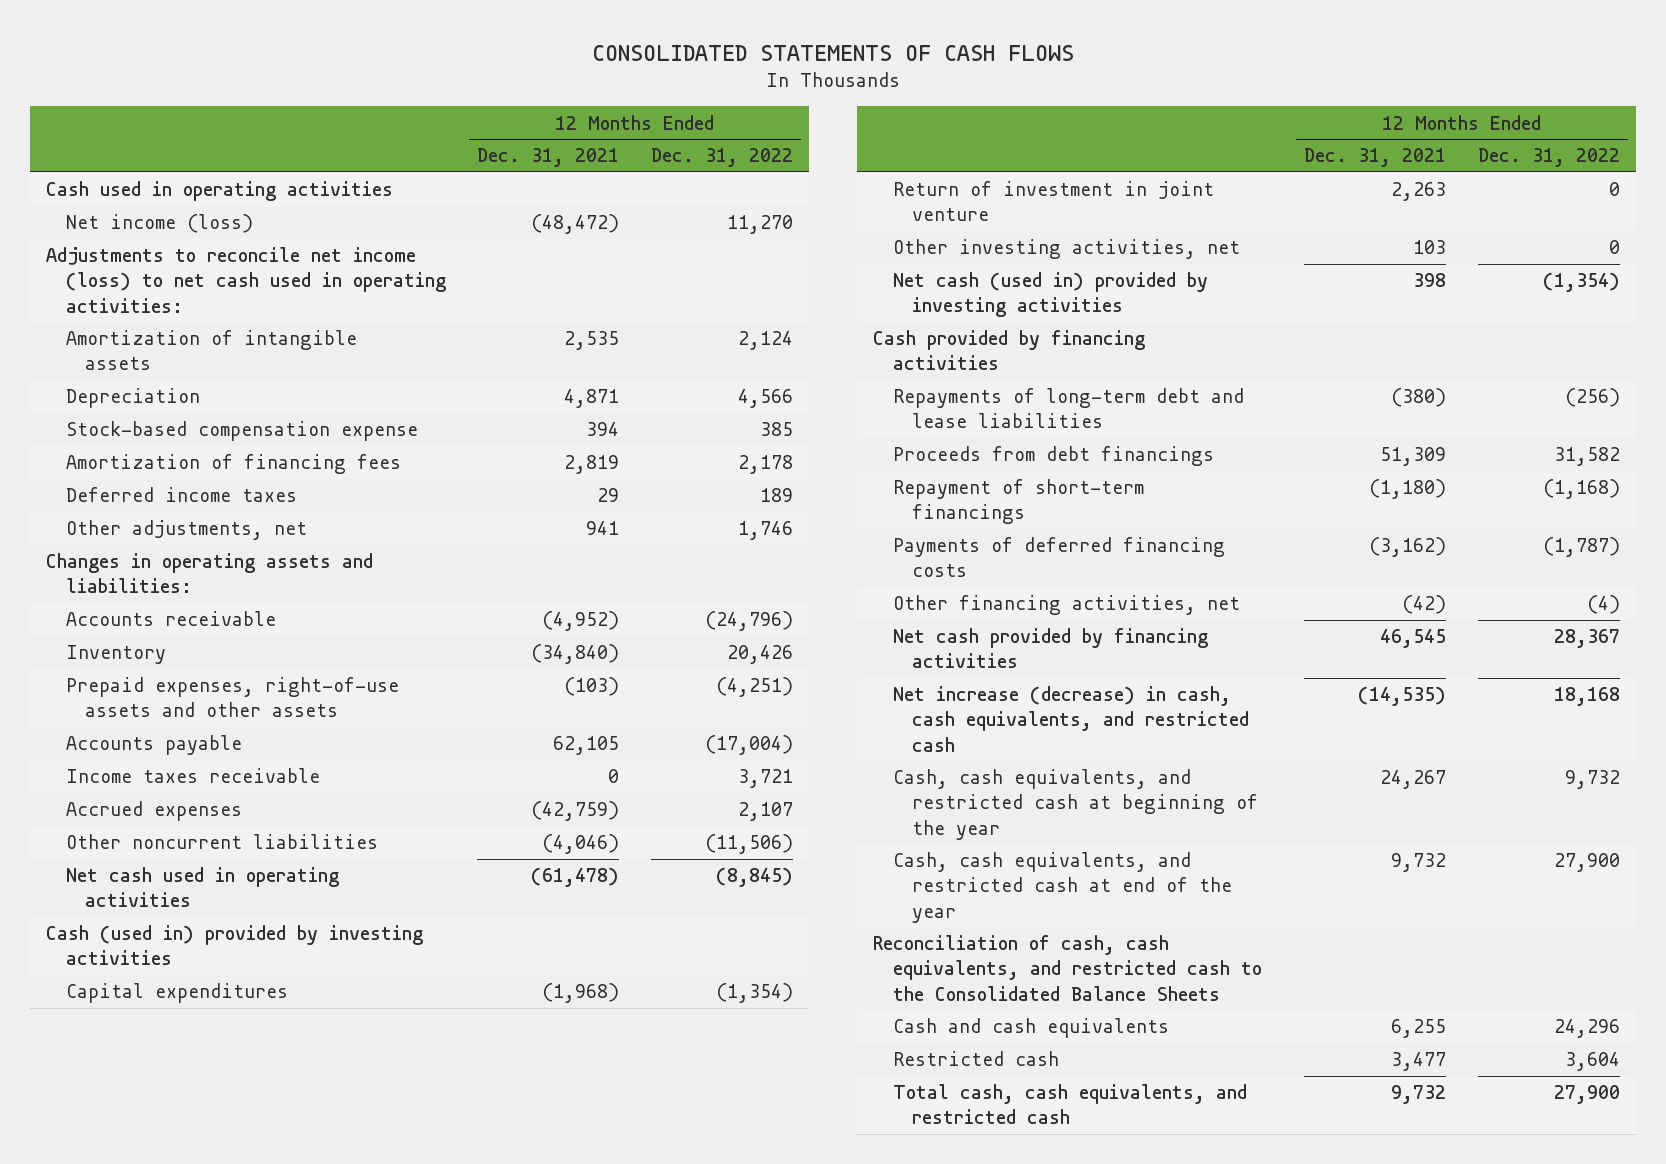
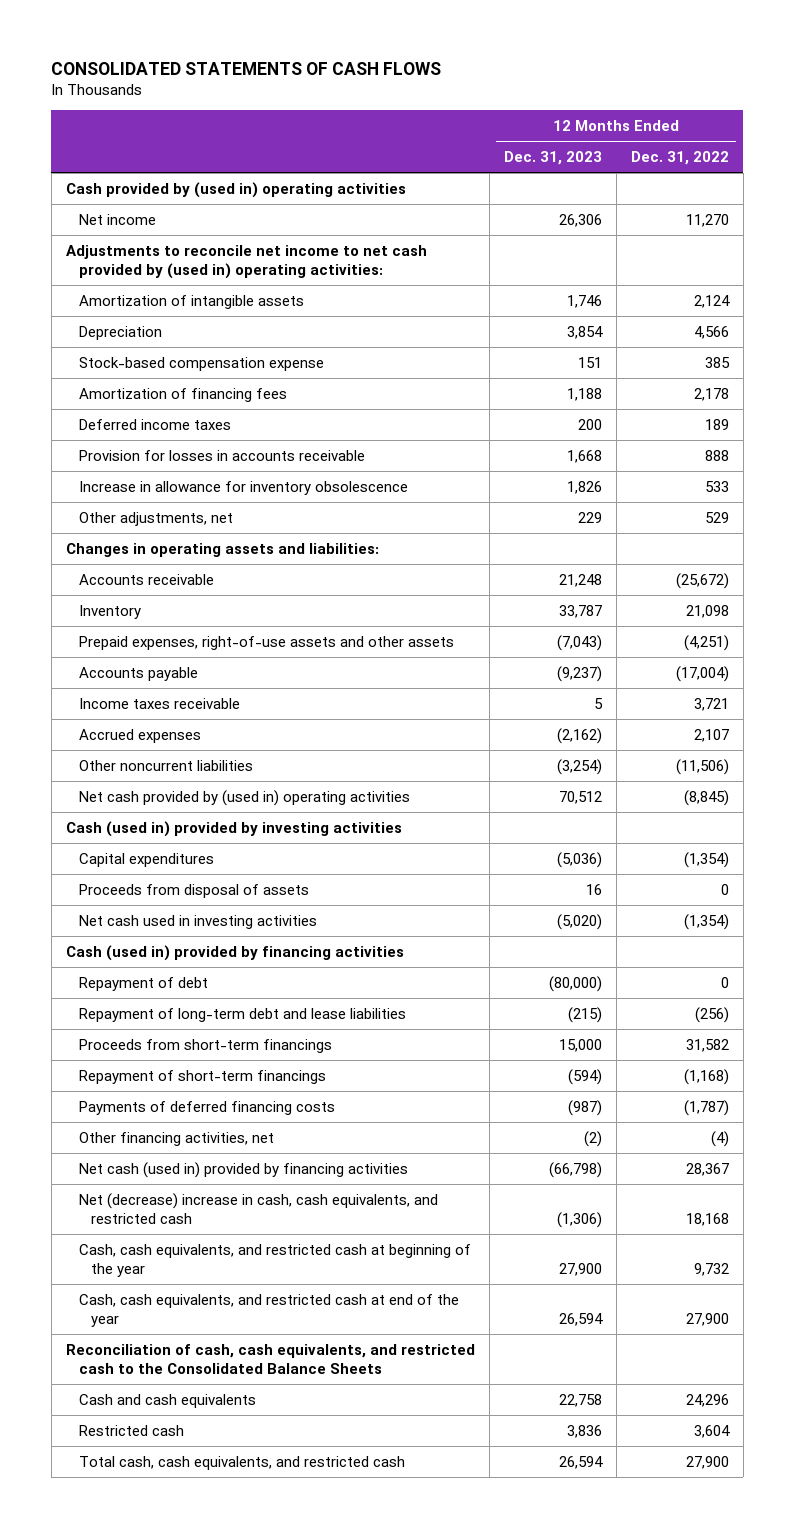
[477,148,620,168] Dec. 31, 2021 -> none
none -> [503,151,602,166] Dec. 31, 2023
[45,181,393,202] Cash used in operating activities -> [65,181,406,198] Cash provided by (used in) operating activities
[65,214,253,234] Net income (loss) -> [78,213,156,225] Net income
[45,247,446,313] Adjustments to reconcile net income (loss) to net cash used in operating activities: -> [65,244,427,280] Adjustments to reconcile net income to net cash provided by (used in) operating activities:
none -> [78,449,365,461] Provision for losses in accounts receivable
none -> [78,480,408,495] Increase in allowance for inventory obsolescence
[737,521,793,541] 1,746 -> [704,511,729,523] 529
[704,611,793,632] (24,796) -> [675,572,729,589] (25,672)
[726,645,793,665] 20,426 -> [685,604,729,618] 21,098
[65,867,339,908] Net cash used in operating activities -> [78,789,410,806] Net cash provided by (used in) operating activities
[892,181,1214,222] Return of investment in joint venture -> none
[892,239,1240,260] Other investing activities, net -> none
none -> [78,883,309,898] Proceeds from disposal of assets
[892,272,1208,318] Net cash (used in) provided by investing activities -> [78,914,317,929] Net cash used in investing activities
[873,330,1146,371] Cash provided by financing activities -> [65,944,404,961] Cash (used in) provided by financing activities
none -> [78,976,208,991] Repayment of debt
[892,388,1244,429] Repayments of long-term debt and lease liabilities -> [78,1007,406,1022] Repayment of long-term debt and lease liabilities
[892,446,1214,467] Proceeds from debt financings -> [78,1038,332,1053] Proceeds from short-term financings
[892,628,1208,669] Net cash provided by financing activities -> [78,1161,408,1178] Net cash (used in) provided by financing activities
[892,686,1250,752] Net increase (decrease) in cash, cash equivalents, and restricted cash -> [78,1192,438,1225] Net (decrease) increase in cash, cash equivalents, and restricted cash

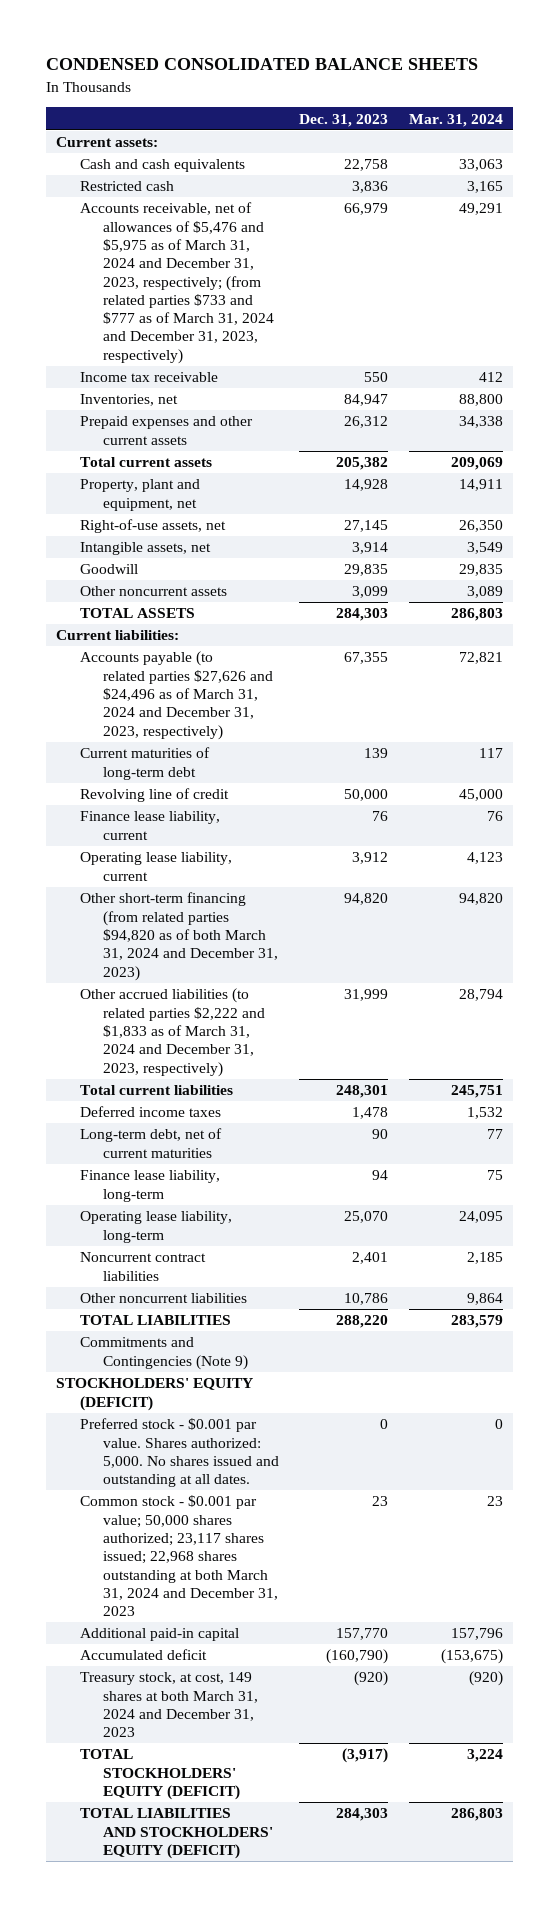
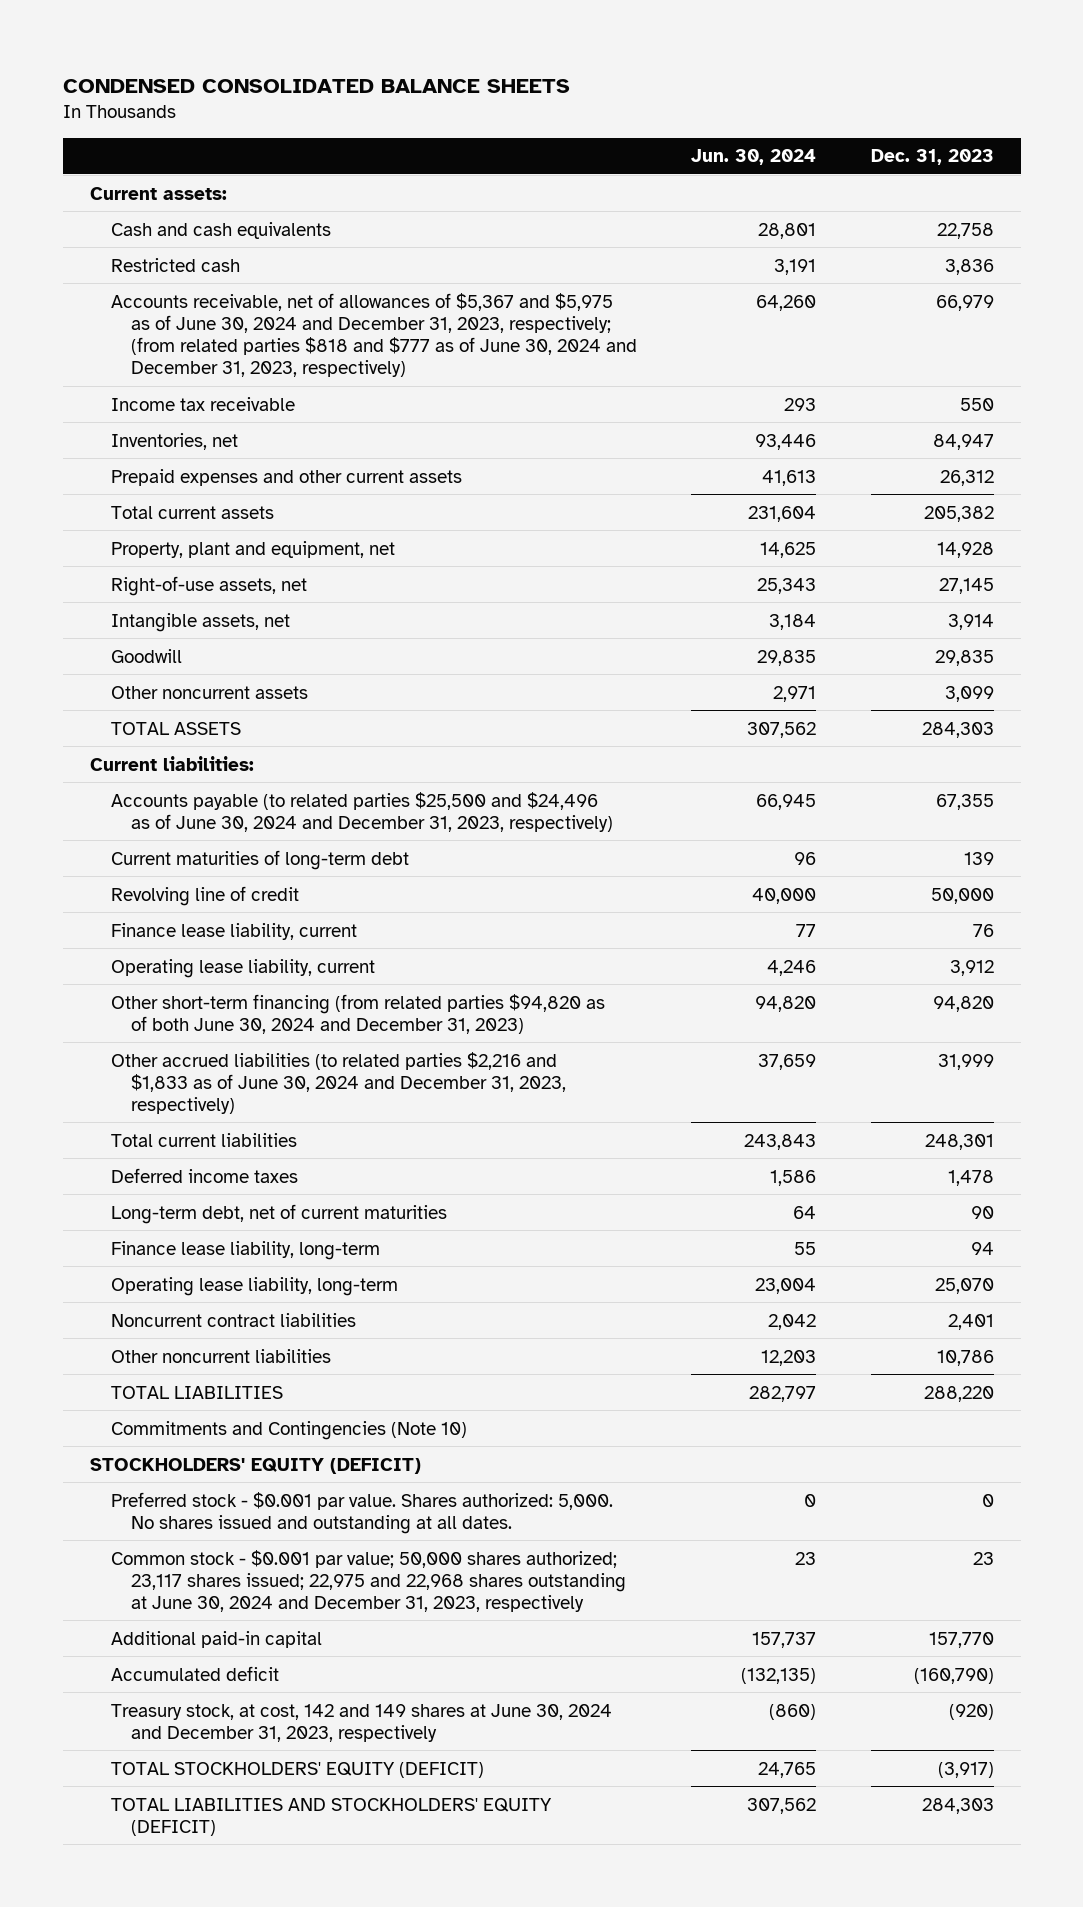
[408,113,503,127] Mar. 31, 2024 -> none
none -> [691,149,817,166] Jun. 30, 2024
[79,202,274,364] Accounts receivable, net of allowances of $5,476 and $5,975 as of March 31, 2024 and December 31, 2023, respectively; (from related parties $733 and $777 as of March 31, 2024 and December 31, 2023, respectively) -> [110,292,638,378] Accounts receivable, net of allowances of $5,367 and $5,975 as of June 30, 2024 and December 31, 2023, respectively; (from related parties $818 and $777 as of June 30, 2024 and December 31, 2023, respectively)
[79,651,273,740] Accounts payable (to related parties $27,626 and $24,496 as of March 31, 2024 and December 31, 2023, respectively) -> [110,791,614,832] Accounts payable (to related parties $25,500 and $24,496 as of June 30, 2024 and December 31, 2023, respectively)
[79,892,278,981] Other short-term financing (from related parties $94,820 as of both March 31, 2024 and December 31, 2023) -> [110,993,605,1034] Other short-term financing (from related parties $94,820 as of both June 30, 2024 and December 31, 2023)
[79,988,265,1077] Other accrued liabilities (to related parties $2,222 and $1,833 as of March 31, 2024 and December 31, 2023, respectively) -> [110,1051,567,1114] Other accrued liabilities (to related parties $2,216 and $1,833 as of June 30, 2024 and December 31, 2023, respectively)
[79,1337,248,1370] Commitments and Contingencies (Note 9) -> [110,1420,467,1440] Commitments and Contingencies (Note 10)
[79,1495,278,1617] Common stock - $0.001 par value; 50,000 shares authorized; 23,117 shares issued; 22,968 shares outstanding at both March 31, 2024 and December 31, 2023 -> [110,1549,627,1612] Common stock - $0.001 par value; 50,000 shares authorized; 23,117 shares issued; 22,975 and 22,968 shares outstanding at June 30, 2024 and December 31, 2023, respectively
[79,1672,258,1738] Treasury stock, at cost, 149 shares at both March 31, 2024 and December 31, 2023 -> [110,1703,612,1742] Treasury stock, at cost, 142 and 149 shares at June 30, 2024 and December 31, 2023, respectively

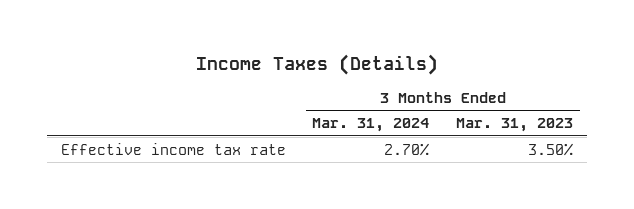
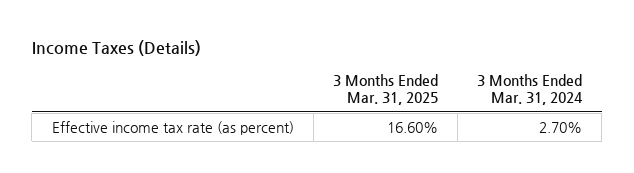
[456,118,574,133] Mar. 31, 2023 -> none
none -> [332,74,438,106] 3 Months Ended Mar. 31, 2025
[60,142,286,155] Effective income tax rate -> [51,120,294,135] Effective income tax rate (as percent)

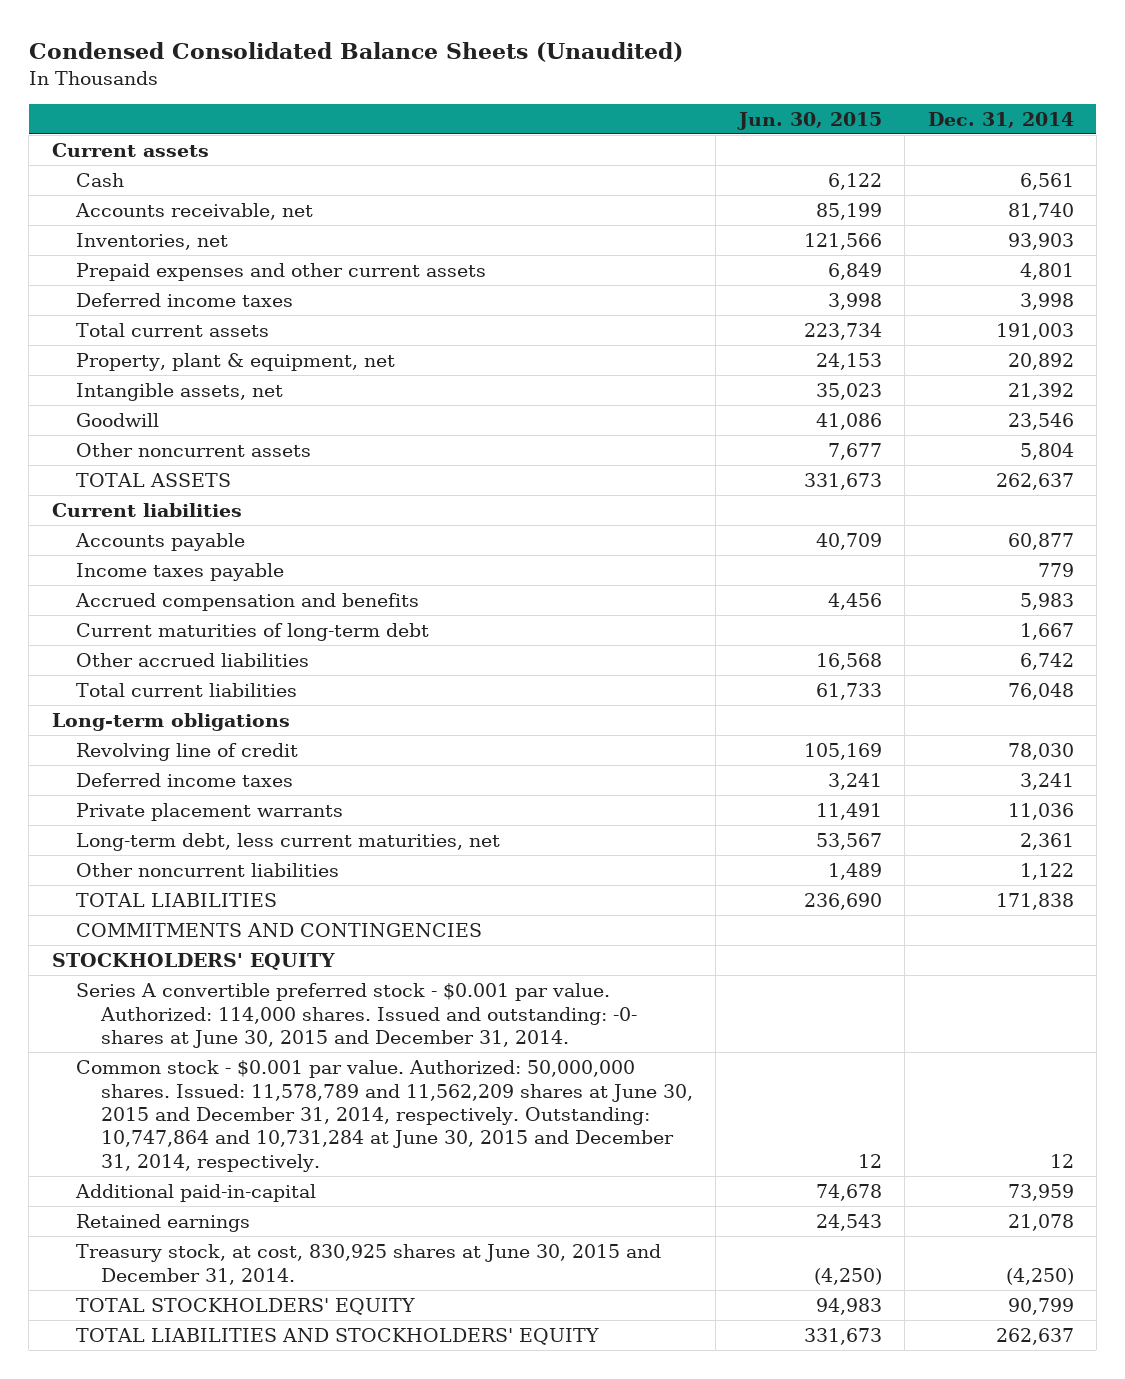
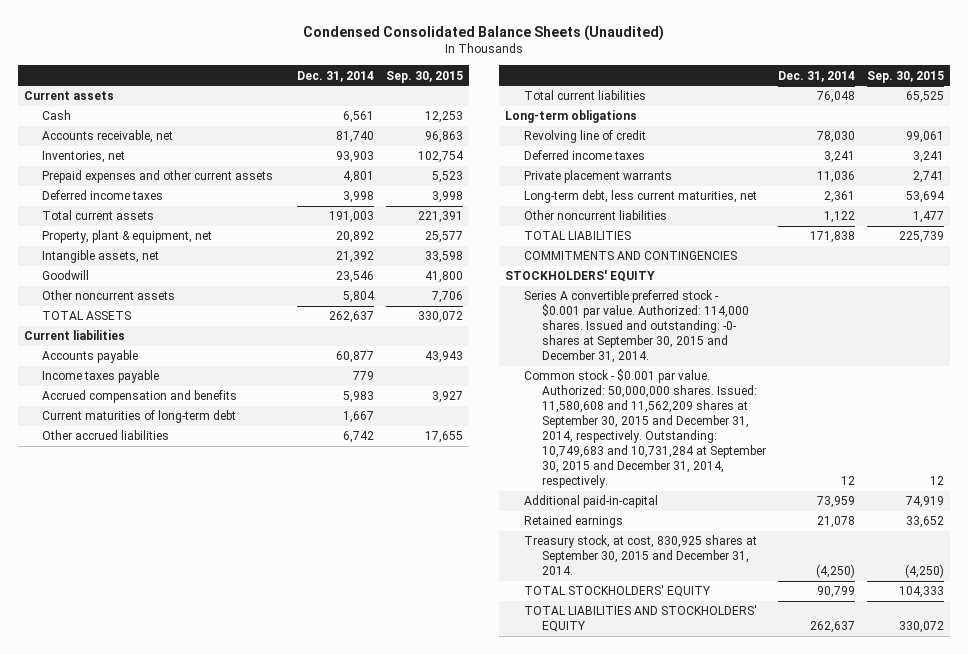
[736,111,882,130] Jun. 30, 2015 -> none
none -> [386,70,464,83] Sep. 30, 2015
[76,983,638,1048] Series A convertible preferred stock - $0.001 par value. Authorized: 114,000 shares. Issued and outstanding: -0- shares at June 30, 2015 and December 31, 2014. -> [523,290,749,364] Series A convertible preferred stock - $0.001 par value. Authorized: 114,000 shares. Issued and outstanding: -0- shares at September 30, 2015 and December 31, 2014.
[76,1060,694,1172] Common stock - $0.001 par value. Authorized: 50,000,000 shares. Issued: 11,578,789 and 11,562,209 shares at June 30, 2015 and December 31, 2014, respectively. Outstanding: 10,747,864 and 10,731,284 at June 30, 2015 and December 31, 2014, respectively. -> [523,369,766,488] Common stock - $0.001 par value. Authorized: 50,000,000 shares. Issued: 11,580,608 and 11,562,209 shares at September 30, 2015 and December 31, 2014, respectively. Outstanding: 10,749,683 and 10,731,284 at September 30, 2015 and December 31, 2014, respectively.
[76,1244,662,1285] Treasury stock, at cost, 830,925 shares at June 30, 2015 and December 31, 2014. -> [523,535,757,576] Treasury stock, at cost, 830,925 shares at September 30, 2015 and December 31, 2014.

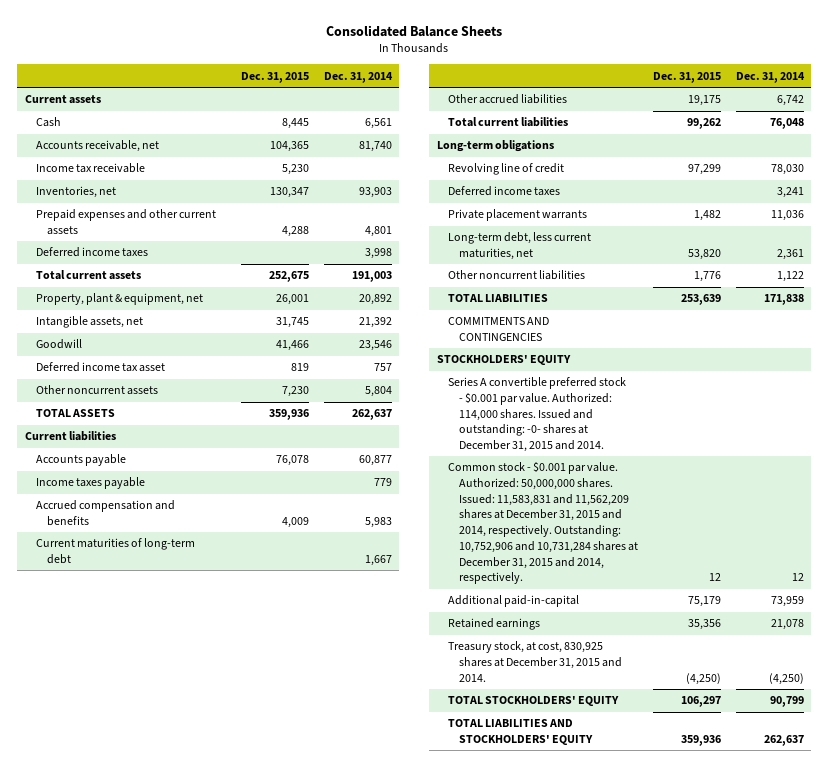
[303,24,665,41] Condensed Consolidated Balance Sheets (Unaudited) -> [326,24,503,37] Consolidated Balance Sheets
[386,70,464,83] Sep. 30, 2015 -> none
none -> [240,71,309,83] Dec. 31, 2015
none -> [35,163,145,174] Income tax receivable
none -> [35,362,165,373] Deferred income tax asset
[523,290,749,364] Series A convertible preferred stock - $0.001 par value. Authorized: 114,000 shares. Issued and outstanding: -0- shares at September 30, 2015 and December 31, 2014. -> [447,377,626,453] Series A convertible preferred stock - $0.001 par value. Authorized: 114,000 shares. Issued and outstanding: -0- shares at December 31, 2015 and 2014.
[523,369,766,488] Common stock - $0.001 par value. Authorized: 50,000,000 shares. Issued: 11,580,608 and 11,562,209 shares at September 30, 2015 and December 31, 2014, respectively. Outstanding: 10,749,683 and 10,731,284 at September 30, 2015 and December 31, 2014, respectively. -> [447,462,638,585] Common stock - $0.001 par value. Authorized: 50,000,000 shares. Issued: 11,583,831 and 11,562,209 shares at December 31, 2015 and 2014, respectively. Outstanding: 10,752,906 and 10,731,284 shares at December 31, 2015 and 2014, respectively.
[523,535,757,576] Treasury stock, at cost, 830,925 shares at September 30, 2015 and December 31, 2014. -> [447,641,622,682] Treasury stock, at cost, 830,925 shares at December 31, 2015 and 2014.

